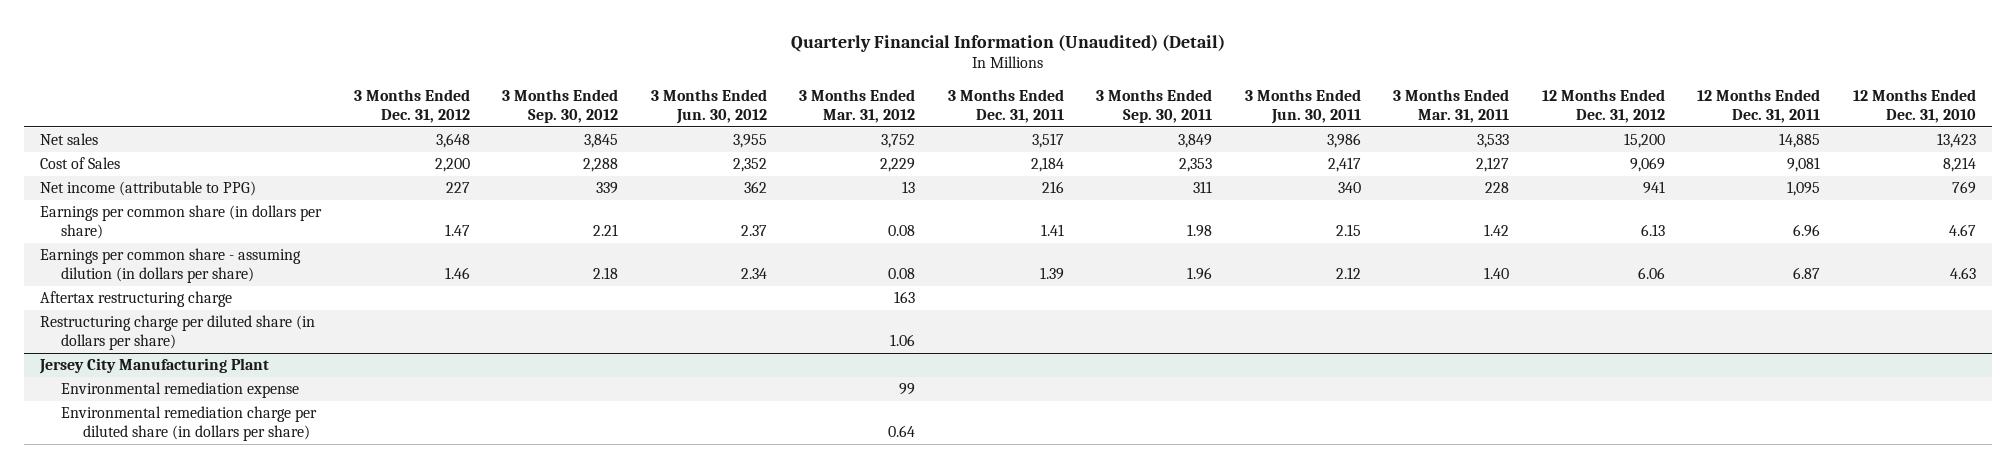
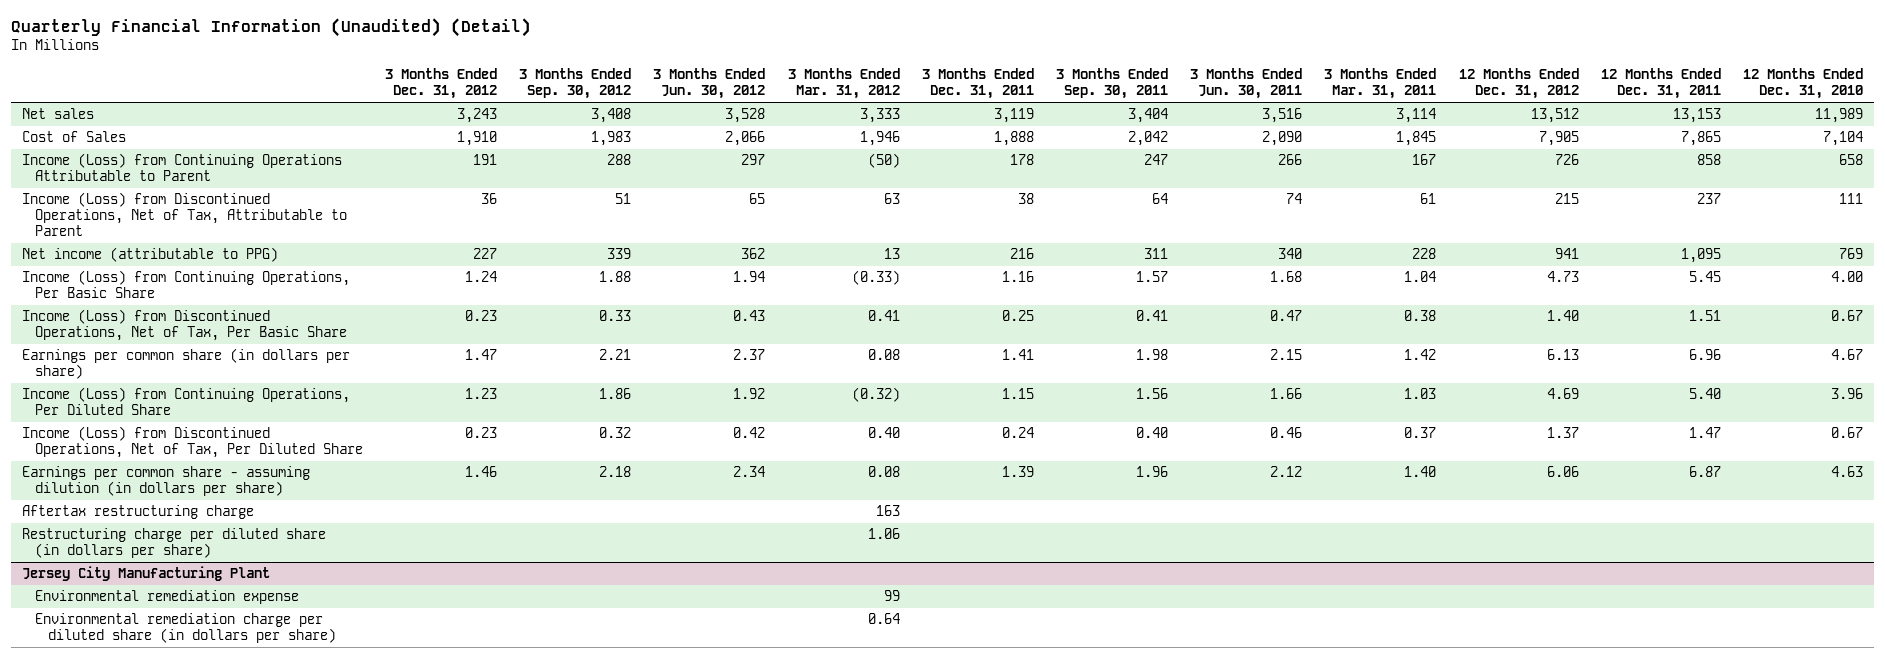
[435,133,470,149] 3,648 -> [457,108,498,124] 3,243
[584,134,619,149] 3,845 -> [591,108,632,124] 3,408
[732,134,767,149] 3,955 -> [725,108,766,124] 3,528
[881,134,916,149] 3,752 -> [859,108,900,124] 3,333
[1031,133,1064,149] 3,517 -> [993,108,1034,124] 3,119
[1178,134,1213,149] 3,849 -> [1127,108,1168,124] 3,404
[1326,133,1361,149] 3,986 -> [1262,108,1303,124] 3,516
[1477,134,1510,149] 3,533 -> [1396,108,1437,124] 3,114
[1623,133,1665,149] 15,200 -> [1530,108,1579,124] 13,512
[1779,133,1821,149] 14,885 -> [1672,108,1721,124] 13,153
[1936,133,1976,149] 13,423 -> [1814,108,1863,124] 11,989
[434,158,470,173] 2,200 -> [457,131,498,147] 1,910
[583,158,619,173] 2,288 -> [591,131,632,147] 1,983
[732,158,767,173] 2,352 -> [725,131,766,147] 2,066
[880,158,916,173] 2,229 -> [859,131,900,147] 1,946
[1030,157,1064,173] 2,184 -> [993,131,1034,147] 1,888
[1179,158,1213,173] 2,353 -> [1127,131,1168,147] 2,042
[1327,157,1361,173] 2,417 -> [1262,131,1303,147] 2,090
[1476,157,1510,173] 2,127 -> [1396,131,1437,147] 1,845
[1629,157,1665,173] 9,069 -> [1538,131,1579,147] 7,905
[1787,157,1821,173] 9,081 -> [1680,131,1721,147] 7,865
[1942,157,1976,173] 8,214 -> [1822,131,1863,147] 7,104
none -> [22,153,343,181] Income (Loss) from Continuing Operations Attributable to Parent
none -> [22,192,347,236] Income (Loss) from Discontinued Operations, Net of Tax, Attributable to Parent
none -> [22,270,351,298] Income (Loss) from Continuing Operations, Per Basic Share
none -> [22,309,347,341] Income (Loss) from Discontinued Operations, Net of Tax, Per Basic Share
none -> [22,387,351,415] Income (Loss) from Continuing Operations, Per Diluted Share
none -> [22,426,363,458] Income (Loss) from Discontinued Operations, Net of Tax, Per Diluted Share

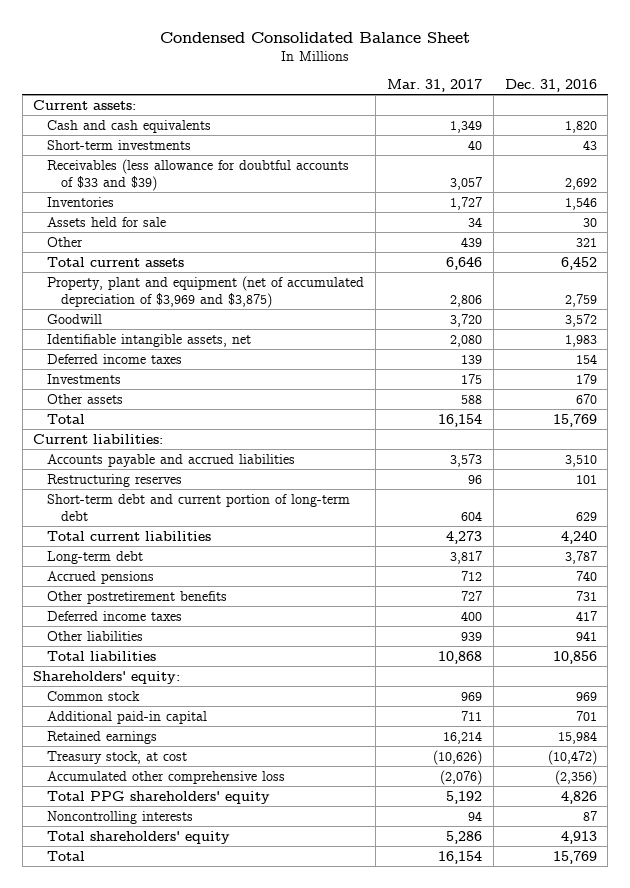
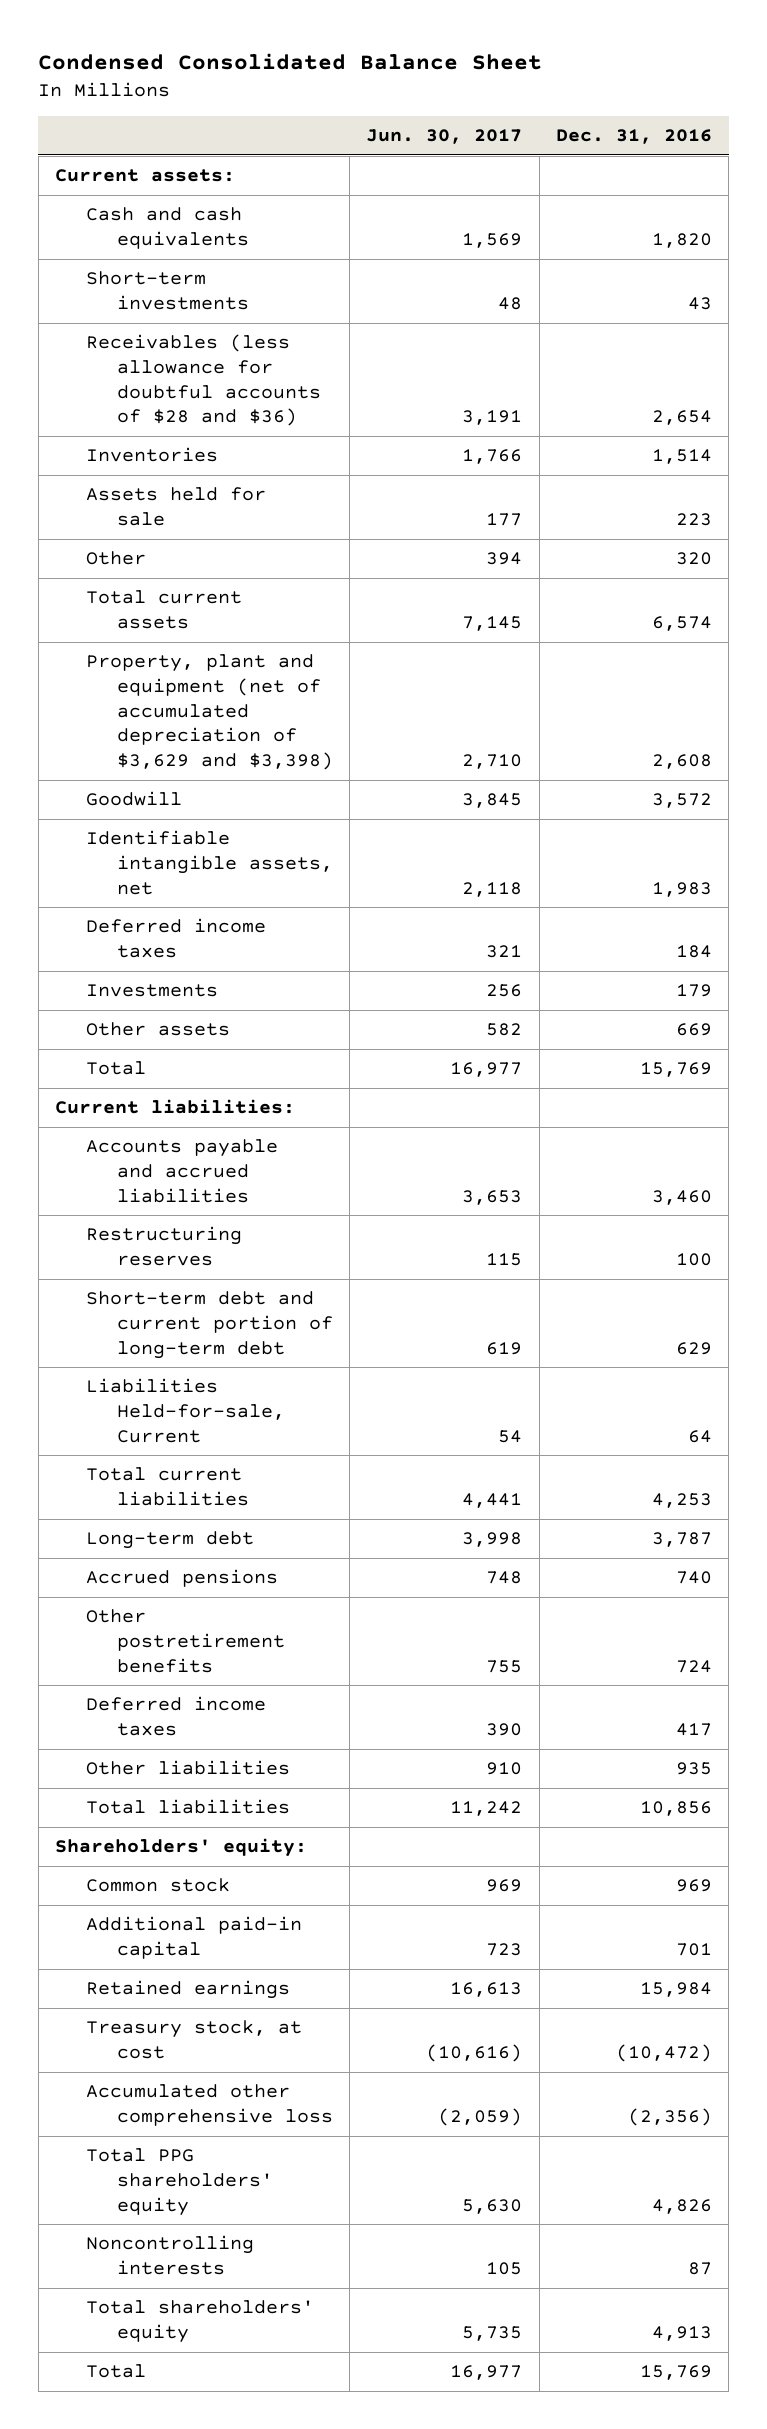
[386,78,482,92] Mar. 31, 2017 -> none
none -> [366,128,523,144] Jun. 30, 2017
[47,158,350,191] Receivables (less allowance for doubtful accounts of $33 and $39) -> [85,334,321,427] Receivables (less allowance for doubtful accounts of $28 and $36)
[564,177,597,190] 2,692 -> [652,410,713,426] 2,654
[564,196,597,210] 1,546 -> [652,449,713,465] 1,514
[582,217,597,227] 30 -> [676,513,713,527] 223
[575,237,597,247] 321 -> [676,552,713,566] 320
[560,256,597,270] 6,452 -> [652,616,713,632] 6,574
[47,275,365,308] Property, plant and equipment (net of accumulated depreciation of $3,969 and $3,875) -> [85,654,333,771] Property, plant and equipment (net of accumulated depreciation of $3,629 and $3,398)
[564,293,597,307] 2,759 -> [652,754,713,770] 2,608
[575,353,597,364] 154 -> [676,945,713,959] 184
[575,393,597,404] 670 -> [676,1023,713,1037] 669
[564,454,597,467] 3,510 -> [652,1189,713,1205] 3,460
[575,474,597,484] 101 -> [676,1253,713,1267] 100
none -> [85,1378,285,1443] Liabilities Held-for-sale, Current
[560,530,597,544] 4,240 -> [652,1493,713,1509] 4,253
[575,590,597,601] 731 -> [676,1659,713,1673] 724
[575,630,597,641] 941 -> [676,1762,713,1776] 935

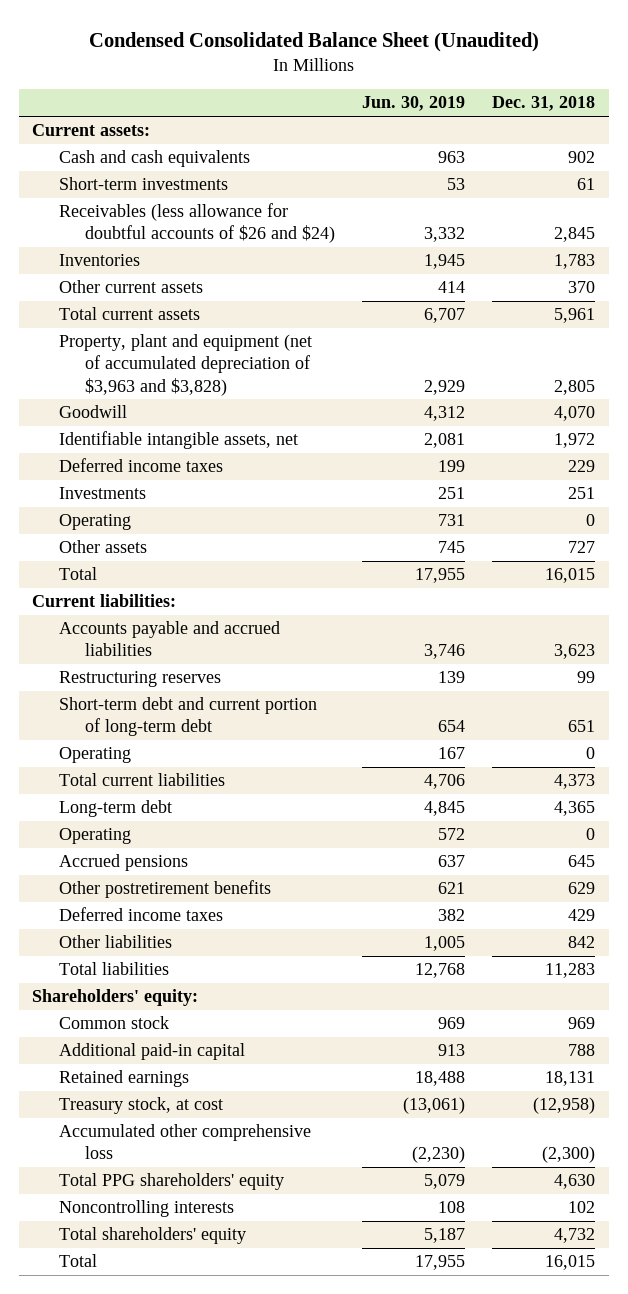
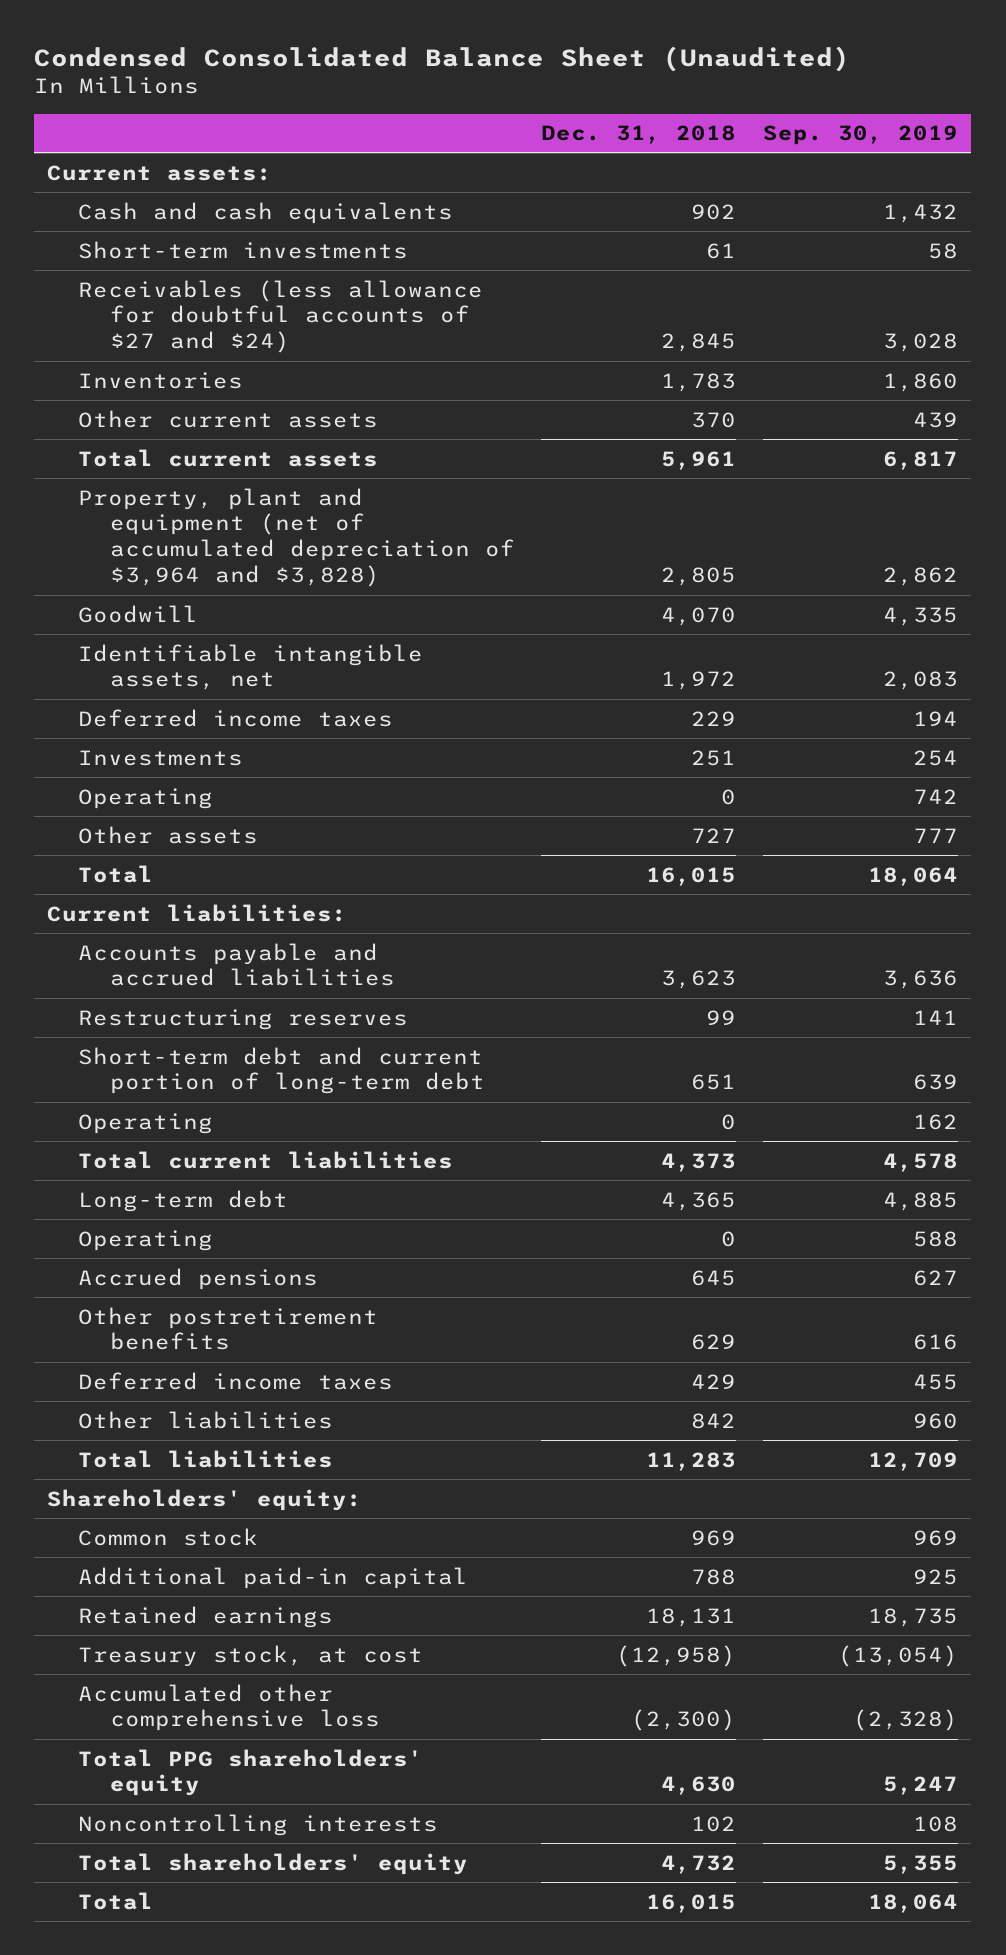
[362,96,466,112] Jun. 30, 2019 -> none
none -> [763,125,959,146] Sep. 30, 2019
[58,203,336,244] Receivables (less allowance for doubtful accounts of $26 and $24) -> [78,279,484,354] Receivables (less allowance for doubtful accounts of $27 and $24)
[58,334,312,396] Property, plant and equipment (net of accumulated depreciation of $3,963 and $3,828) -> [78,487,515,588] Property, plant and equipment (net of accumulated depreciation of $3,964 and $3,828)

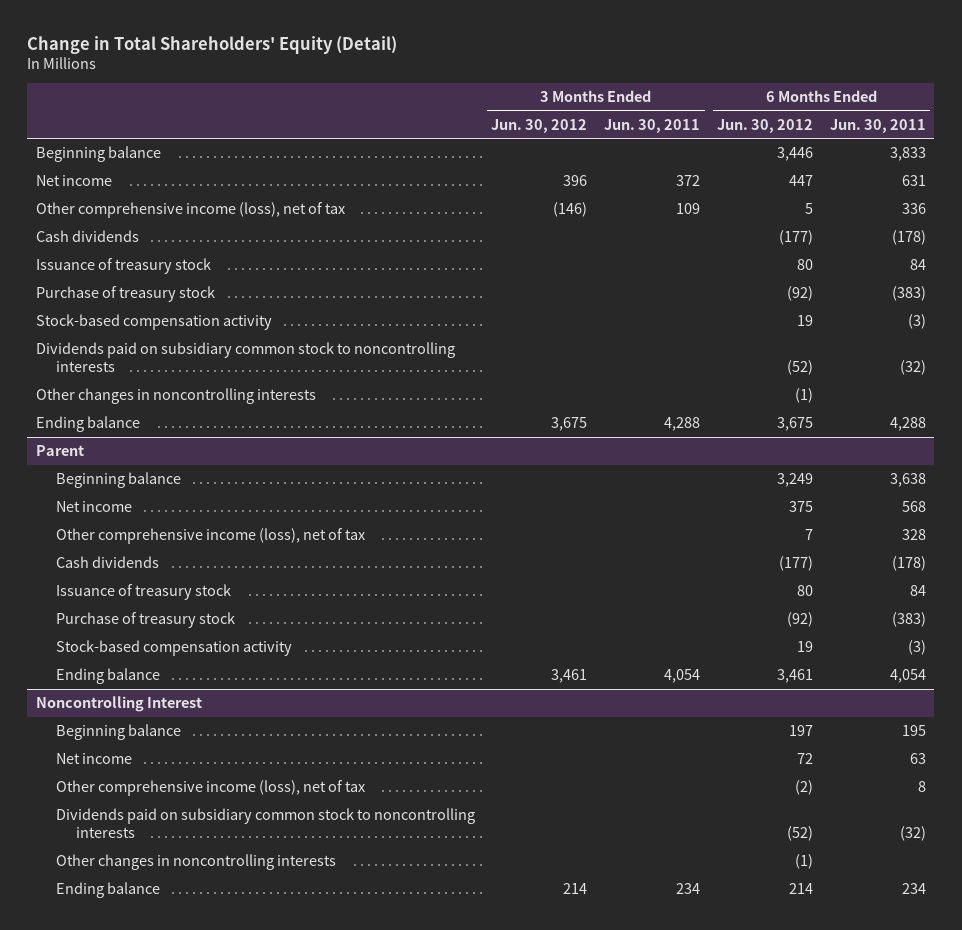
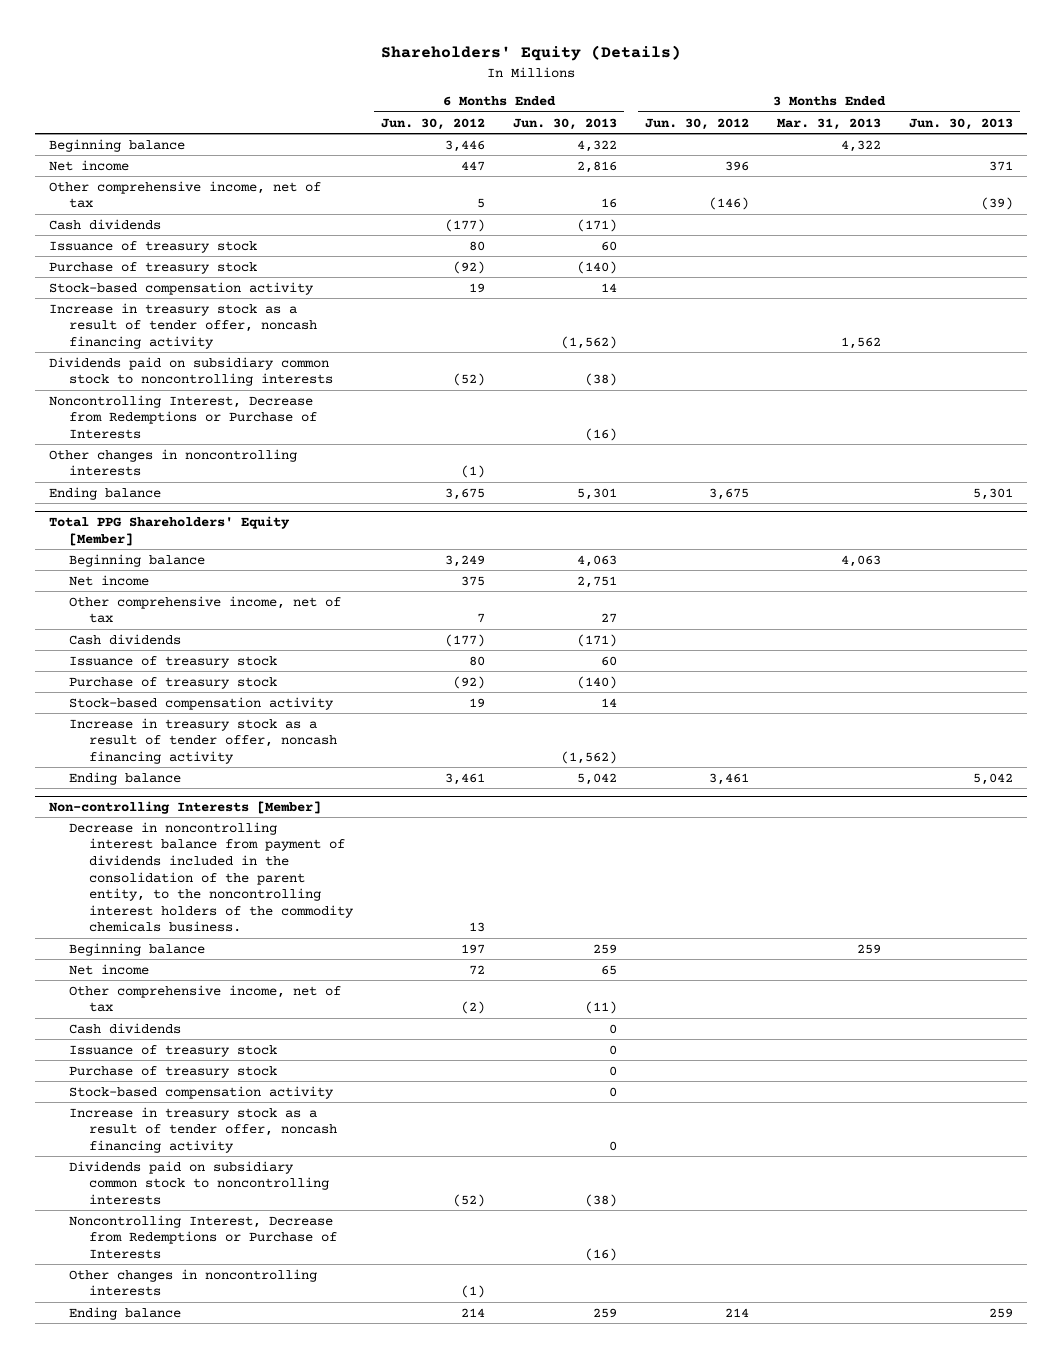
[27,35,398,54] Change in Total Shareholders' Equity (Detail) -> [381,45,682,62] Shareholders' Equity (Details)
[604,118,701,133] Jun. 30, 2011 -> none
[829,118,926,133] Jun. 30, 2011 -> none
none -> [512,117,617,130] Jun. 30, 2013
none -> [776,117,881,130] Mar. 31, 2013
none -> [908,117,1013,130] Jun. 30, 2013
[35,202,345,219] Other comprehensive income (loss), net of tax -> [49,180,322,209] Other comprehensive income, net of tax
none -> [49,302,318,349] Increase in treasury stock as a result of tender offer, noncash financing activity
none -> [49,394,318,439] Noncontrolling Interest, Decrease from Redemptions or Purchase of Interests
[35,445,84,457] Parent -> none
none -> [49,516,291,546] Total PPG Shareholders' Equity [Member]
[55,528,365,545] Other comprehensive income (loss), net of tax -> [69,595,342,624] Other comprehensive income, net of tax
none -> [69,717,338,764] Increase in treasury stock as a result of tender offer, noncash financing activity
[35,696,202,713] Noncontrolling Interest -> none
none -> [49,801,322,815] Non-controlling Interests [Member]
none -> [69,821,355,933] Decrease in noncontrolling interest balance from payment of dividends included in the consolidation of the parent entity, to the noncontrolling interest holders of the commodity chemicals business.
[55,780,365,797] Other comprehensive income (loss), net of tax -> [69,984,342,1013] Other comprehensive income, net of tax
none -> [69,1022,182,1034] Cash dividends
none -> [69,1044,278,1057] Issuance of treasury stock
none -> [69,1065,278,1078] Purchase of treasury stock
none -> [69,1085,335,1099] Stock-based compensation activity
none -> [69,1106,338,1153] Increase in treasury stock as a result of tender offer, noncash financing activity
none -> [69,1214,338,1259] Noncontrolling Interest, Decrease from Redemptions or Purchase of Interests

